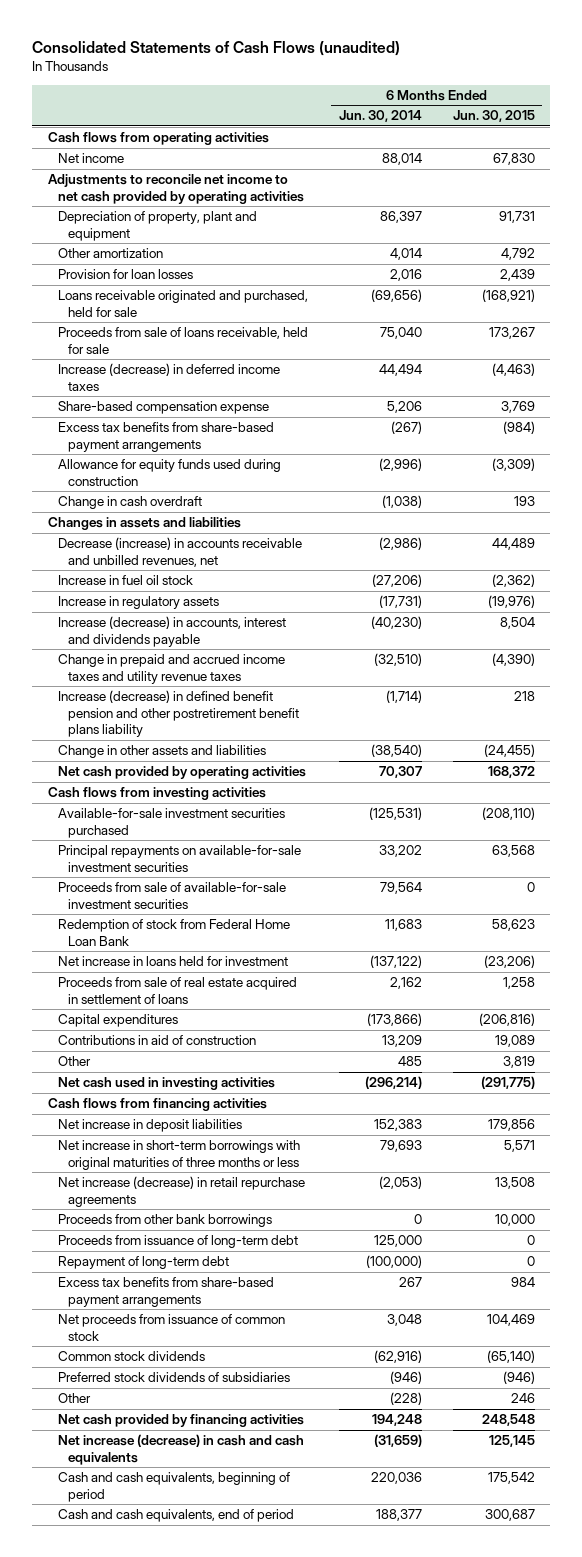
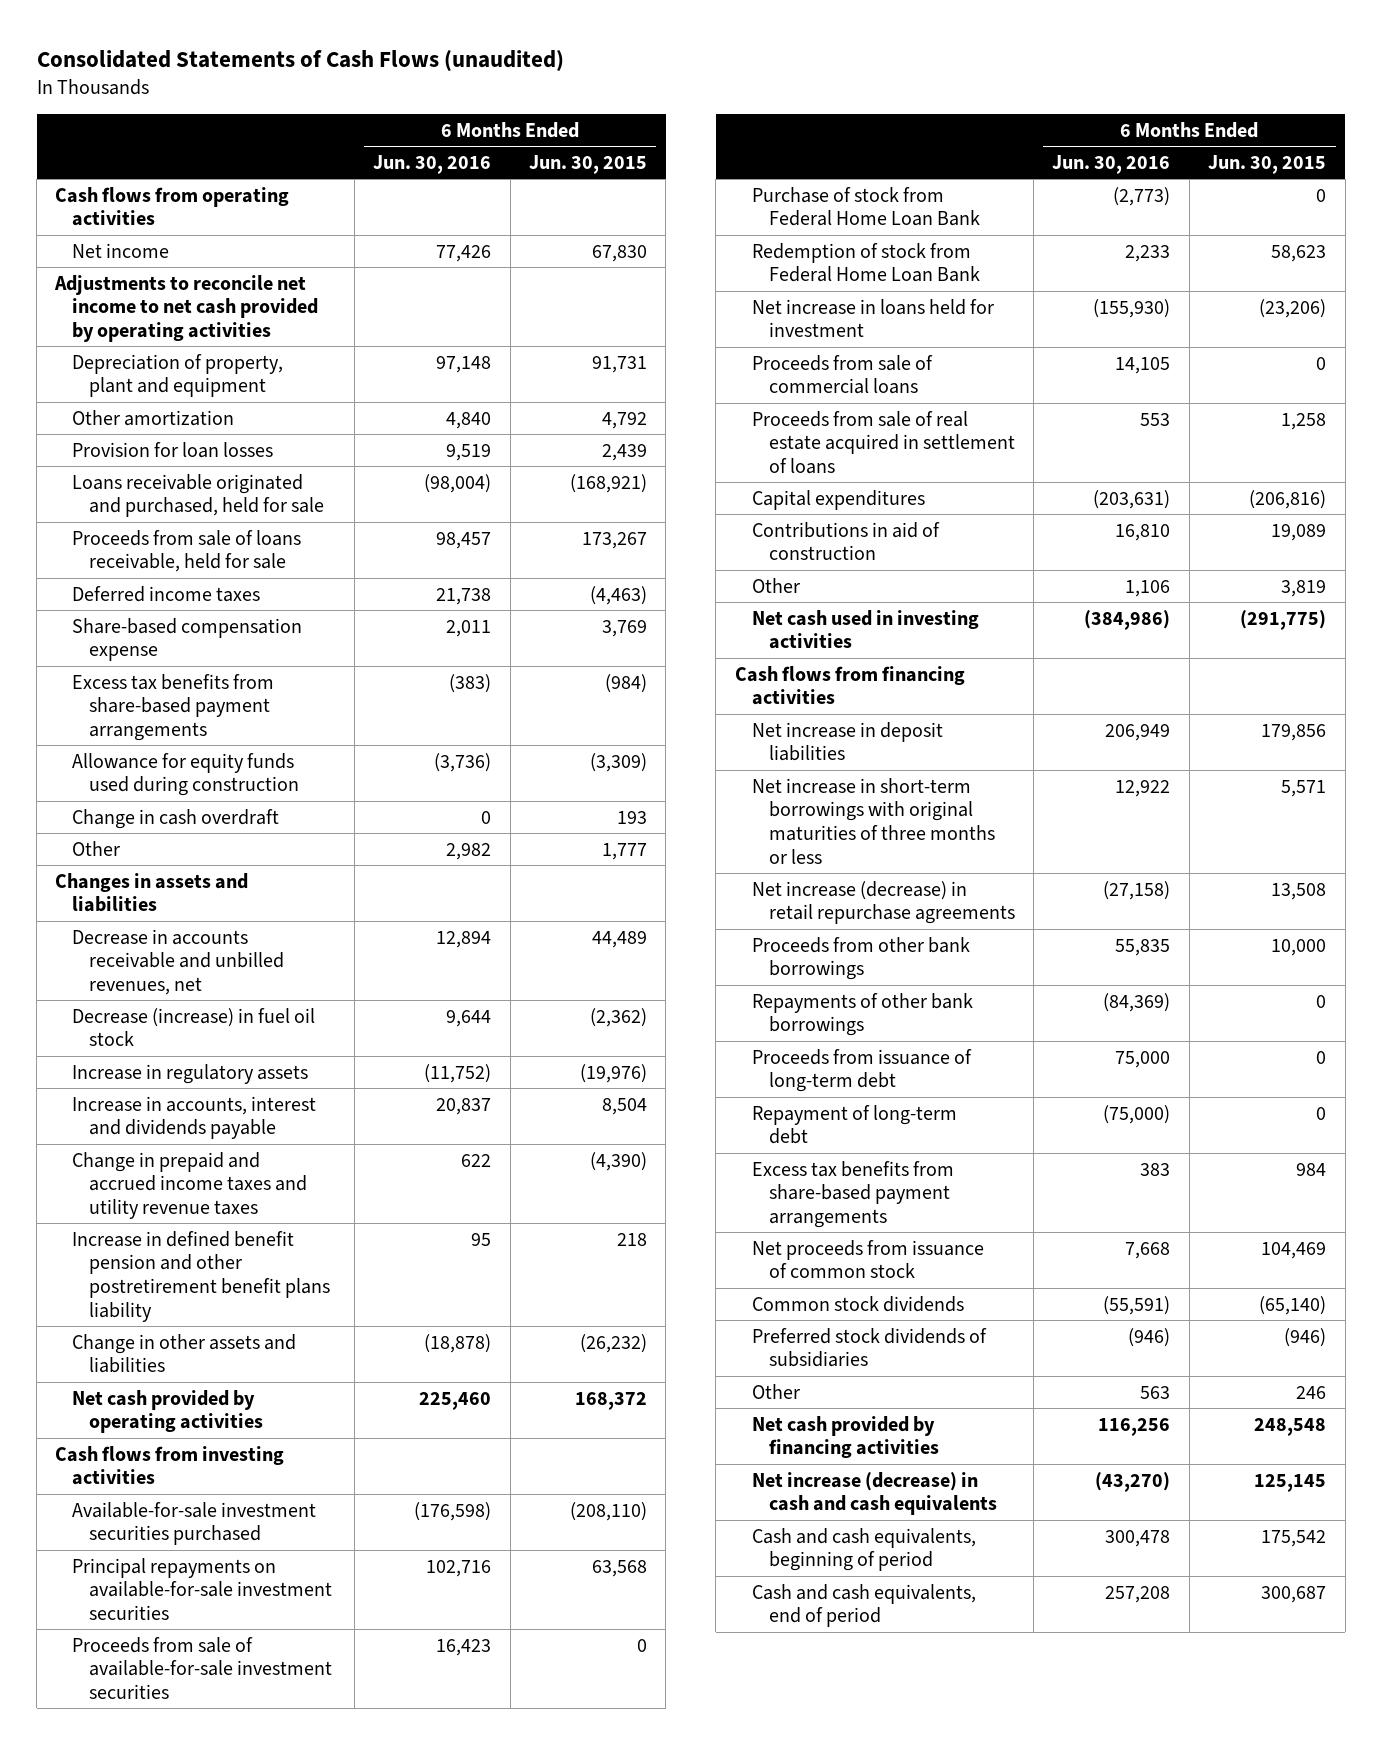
[338,110,422,123] Jun. 30, 2014 -> none
none -> [373,154,492,174] Jun. 30, 2016
[57,363,280,391] Increase (decrease) in deferred income taxes -> [72,585,261,602] Deferred income taxes
none -> [72,840,121,856] Other
[57,537,302,567] Decrease (increase) in accounts receivable and unbilled revenues, net -> [72,928,285,996] Decrease in accounts receivable and unbilled revenues, net
[57,575,193,586] Increase in fuel oil stock -> [72,1007,316,1047] Decrease (increase) in fuel oil stock
[57,616,286,647] Increase (decrease) in accounts, interest and dividends payable -> [72,1095,317,1140] Increase in accounts, interest and dividends payable
[57,690,299,738] Increase (decrease) in defined benefit pension and other postretirement benefit plans liability -> [72,1230,331,1322] Increase in defined benefit pension and other postretirement benefit plans liability
[483,744,535,758] (24,455) -> [580,1333,648,1353] (26,232)
none -> [751,186,980,227] Purchase of stock from Federal Home Loan Bank
none -> [751,354,933,395] Proceeds from sale of commercial loans
none -> [751,992,973,1037] Repayments of other bank borrowings

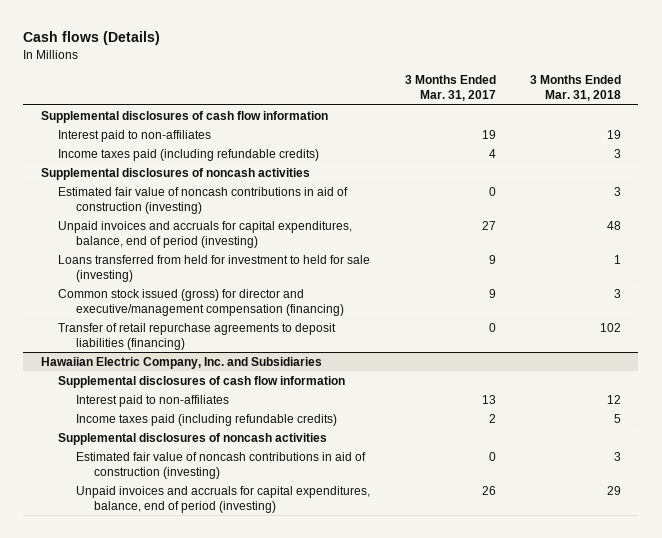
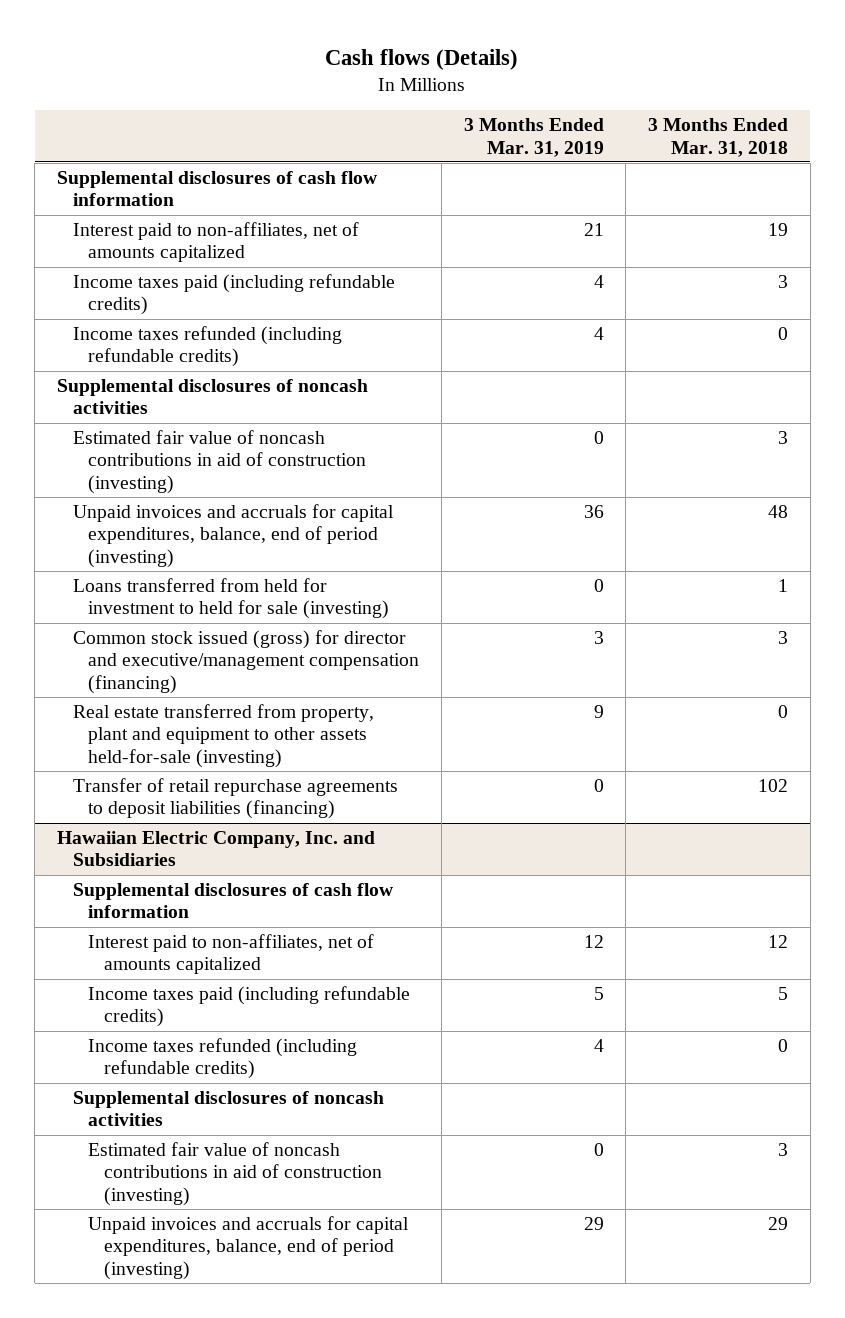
[404,75,496,102] 3 Months Ended Mar. 31, 2017 -> none
none -> [463,118,604,157] 3 Months Ended Mar. 31, 2019
[58,129,212,142] Interest paid to non-affiliates -> [72,221,359,263] Interest paid to non-affiliates, net of amounts capitalized
none -> [72,325,342,368] Income taxes refunded (including refundable credits)
none -> [72,703,374,768] Real estate transferred from property, plant and equipment to other assets held-for-sale (investing)
[75,394,229,407] Interest paid to non-affiliates -> [88,933,375,975] Interest paid to non-affiliates, net of amounts capitalized
none -> [88,1037,358,1080] Income taxes refunded (including refundable credits)

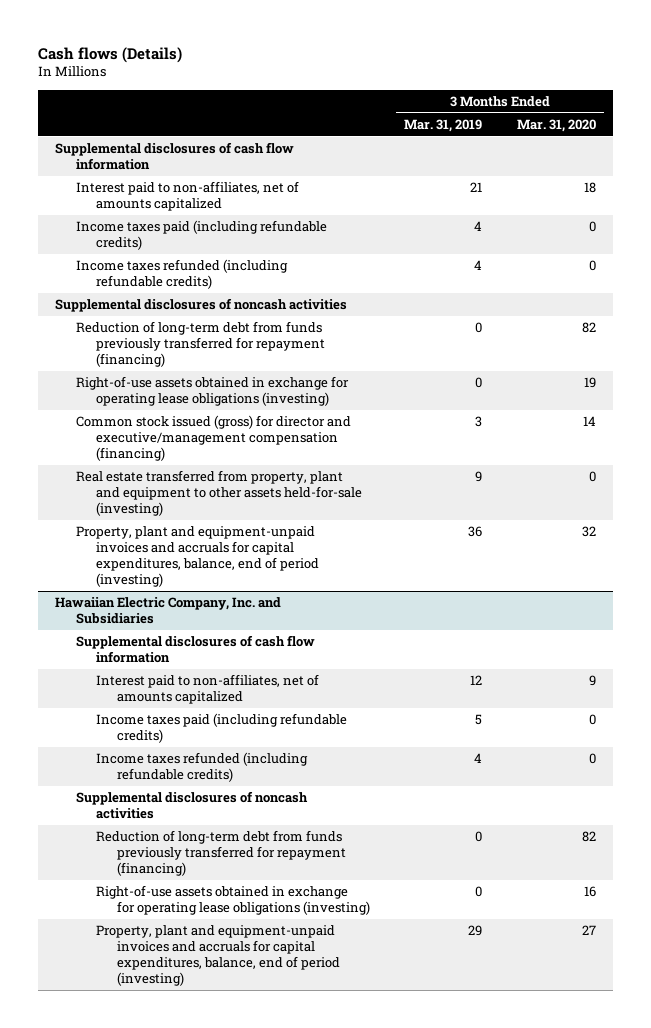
[647,118,788,157] 3 Months Ended Mar. 31, 2018 -> none
none -> [516,118,596,132] Mar. 31, 2020
[72,429,367,494] Estimated fair value of noncash contributions in aid of construction (investing) -> none
[72,503,394,568] Unpaid invoices and accruals for capital expenditures, balance, end of period (investing) -> none
[72,577,390,620] Loans transferred from held for investment to held for sale (investing) -> none
none -> [75,321,326,368] Reduction of long-term debt from funds previously transferred for repayment (financing)
none -> [75,376,349,407] Right-of-use assets obtained in exchange for operating lease obligations (investing)
[72,777,398,820] Transfer of retail repurchase agreements to deposit liabilities (financing) -> none
none -> [75,526,320,588] Property, plant and equipment-unpaid invoices and accruals for capital expenditures, balance, end of period (investing)
[88,1141,382,1206] Estimated fair value of noncash contributions in aid of construction (investing) -> none
none -> [96,830,347,877] Reduction of long-term debt from funds previously transferred for repayment (financing)
none -> [96,885,371,916] Right-of-use assets obtained in exchange for operating lease obligations (investing)
[88,1215,410,1280] Unpaid invoices and accruals for capital expenditures, balance, end of period (investing) -> [96,925,341,987] Property, plant and equipment-unpaid invoices and accruals for capital expenditures, balance, end of period (investing)

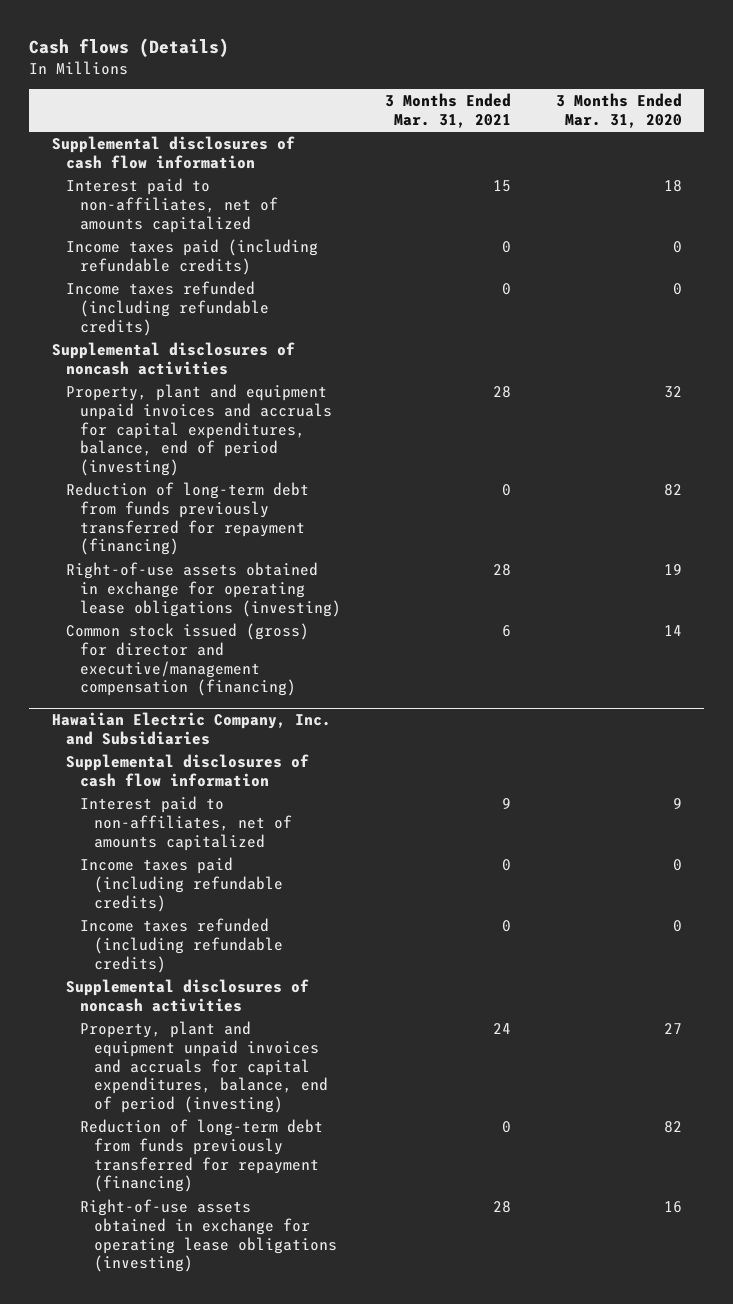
[404,118,483,132] Mar. 31, 2019 -> none
none -> [385,93,512,129] 3 Months Ended Mar. 31, 2021
none -> [65,384,333,477] Property, plant and equipment unpaid invoices and accruals for capital expenditures, balance, end of period (investing)
[75,470,363,517] Real estate transferred from property, plant and equipment to other assets held-for-sale (investing) -> none
[75,526,320,588] Property, plant and equipment-unpaid invoices and accruals for capital expenditures, balance, end of period (investing) -> none
none -> [80,1021,329,1114] Property, plant and equipment unpaid invoices and accruals for capital expenditures, balance, end of period (investing)
[96,925,341,987] Property, plant and equipment-unpaid invoices and accruals for capital expenditures, balance, end of period (investing) -> none

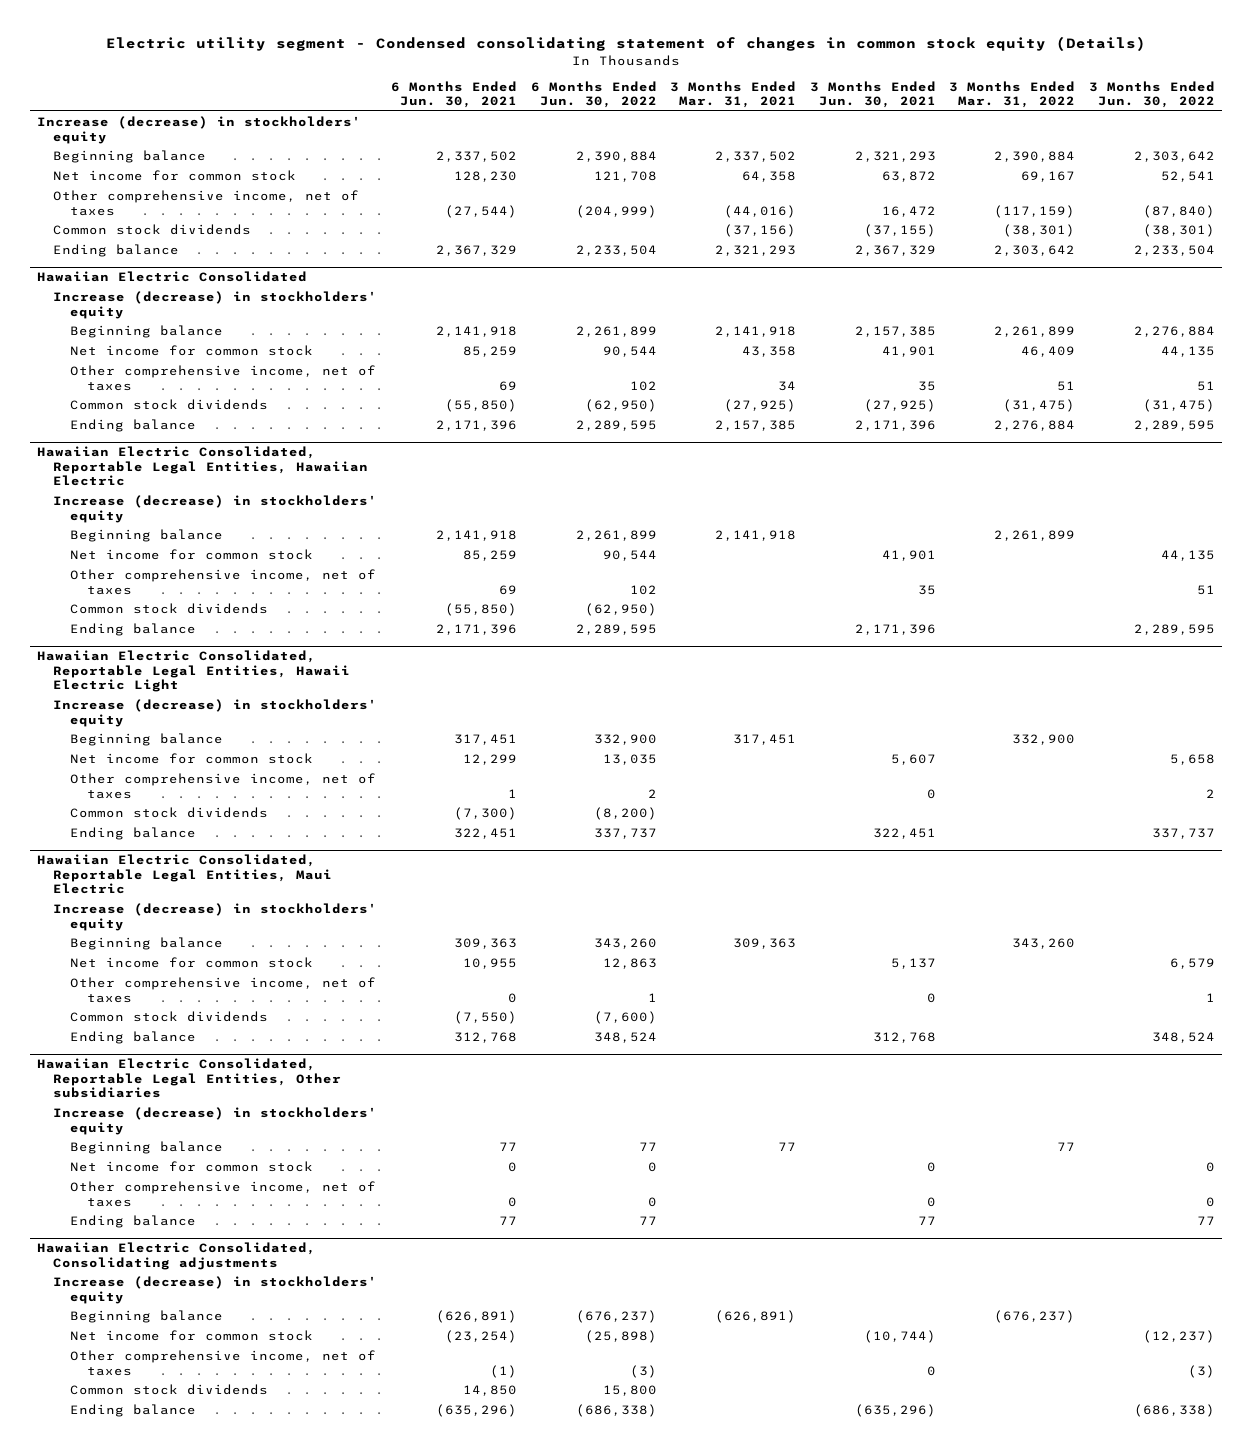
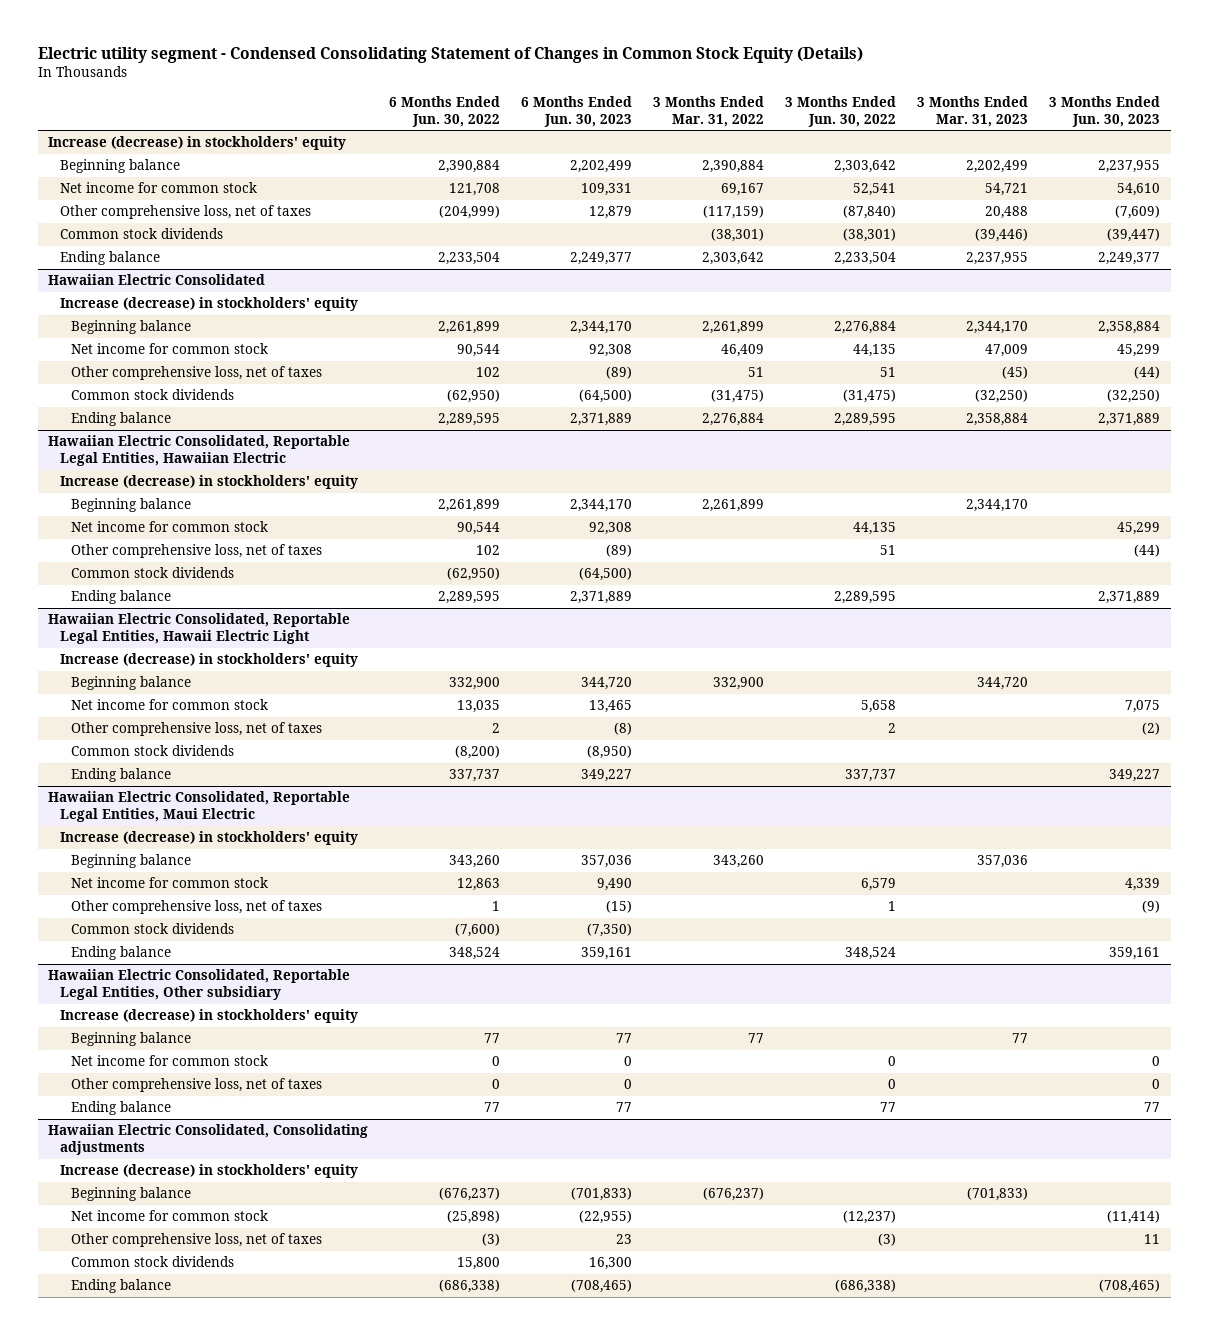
[105,36,1146,52] Electric utility segment - Condensed consolidating statement of changes in common stock equity (Details) -> [37,46,863,63] Electric utility segment - Condensed Consolidating Statement of Changes in Common Stock Equity (Details)
[391,80,518,109] 6 Months Ended Jun. 30, 2021 -> none
[670,80,797,109] 3 Months Ended Mar. 31, 2021 -> none
[809,80,936,109] 3 Months Ended Jun. 30, 2021 -> none
none -> [521,95,633,127] 6 Months Ended Jun. 30, 2023
none -> [917,95,1029,127] 3 Months Ended Mar. 31, 2023
none -> [1049,95,1161,127] 3 Months Ended Jun. 30, 2023
[53,190,360,216] Other comprehensive income, net of taxes -> [59,205,311,220] Other comprehensive loss, net of taxes
[70,365,377,391] Other comprehensive income, net of taxes -> [70,366,322,381] Other comprehensive loss, net of taxes
[70,569,377,595] Other comprehensive income, net of taxes -> [70,544,322,559] Other comprehensive loss, net of taxes
[70,773,377,799] Other comprehensive income, net of taxes -> [70,722,322,737] Other comprehensive loss, net of taxes
[70,977,377,1003] Other comprehensive income, net of taxes -> [70,900,322,915] Other comprehensive loss, net of taxes
[36,1058,342,1099] Hawaiian Electric Consolidated, Reportable Legal Entities, Other subsidiaries -> [48,969,351,1001] Hawaiian Electric Consolidated, Reportable Legal Entities, Other subsidiary
[70,1181,377,1207] Other comprehensive income, net of taxes -> [70,1078,322,1093] Other comprehensive loss, net of taxes
[70,1350,377,1376] Other comprehensive income, net of taxes -> [70,1233,322,1248] Other comprehensive loss, net of taxes

